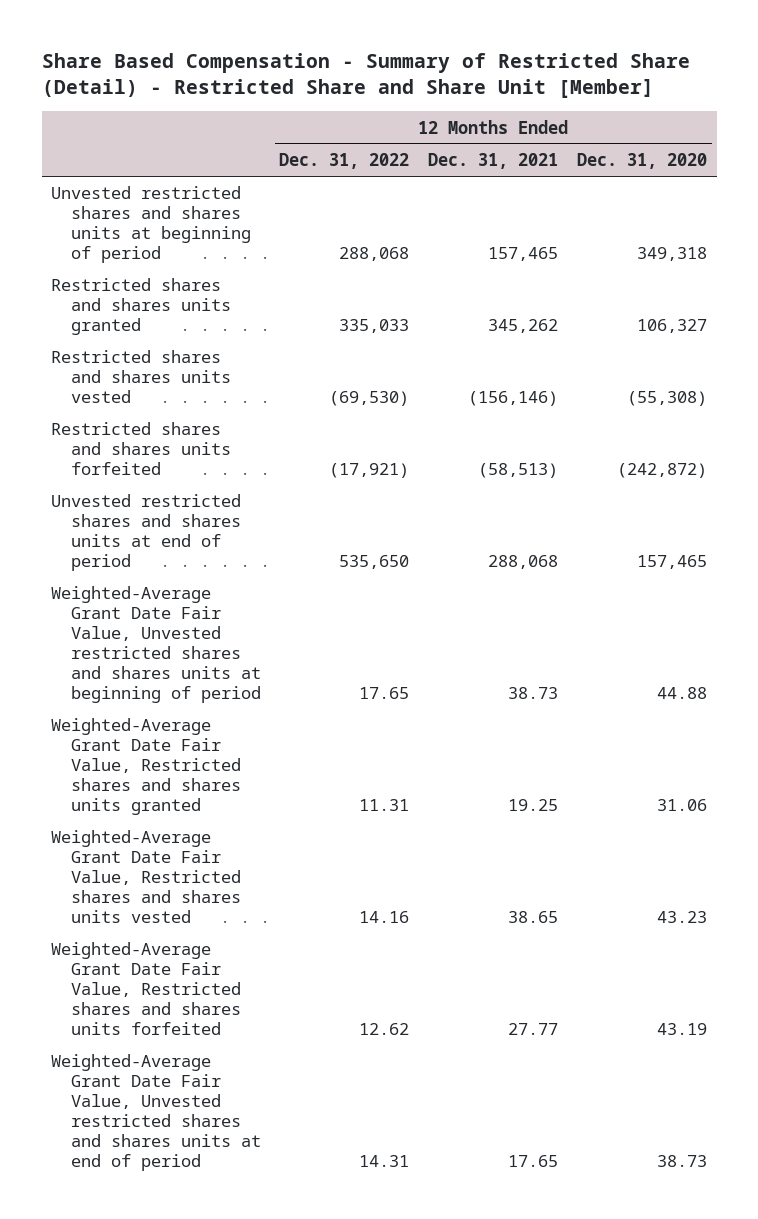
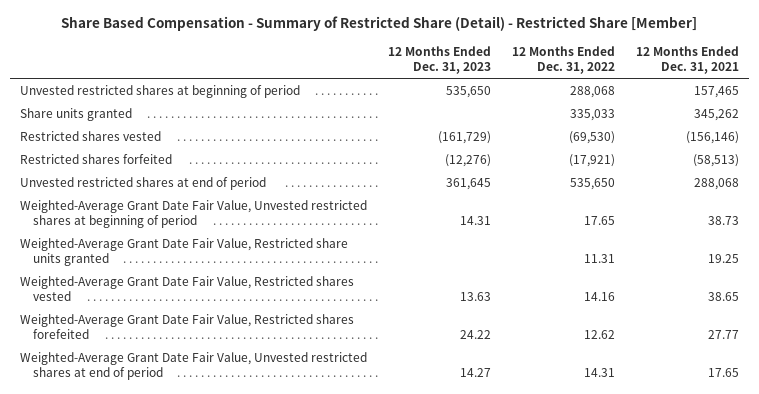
[41,53,690,99] Share Based Compensation - Summary of Restricted Share (Detail) - Restricted Share and Share Unit [Member] -> [61,16,698,32] Share Based Compensation - Summary of Restricted Share (Detail) - Restricted Share [Member]
[577,153,708,170] Dec. 31, 2020 -> none
none -> [388,45,492,74] 12 Months Ended Dec. 31, 2023
[51,186,251,263] Unvested restricted shares and shares units at beginning of period -> [20,84,301,98] Unvested restricted shares at beginning of period
[51,278,231,335] Restricted shares and shares units granted -> [20,107,133,121] Share units granted
[51,350,231,403] Restricted shares and shares units vested -> [20,130,162,141] Restricted shares vested
[51,422,231,475] Restricted shares and shares units forfeited -> [20,153,173,164] Restricted shares forfeited
[51,494,242,571] Unvested restricted shares and shares units at end of period -> [20,176,267,190] Unvested restricted shares at end of period
[51,586,261,703] Weighted-Average Grant Date Fair Value, Unvested restricted shares and shares units at beginning of period -> [20,199,368,228] Weighted-Average Grant Date Fair Value, Unvested restricted shares at beginning of period
[51,718,241,815] Weighted-Average Grant Date Fair Value, Restricted shares and shares units granted -> [20,237,349,266] Weighted-Average Grant Date Fair Value, Restricted share units granted
[51,830,241,923] Weighted-Average Grant Date Fair Value, Restricted shares and shares units vested -> [20,275,355,301] Weighted-Average Grant Date Fair Value, Restricted shares vested
[51,942,241,1035] Weighted-Average Grant Date Fair Value, Restricted shares and shares units forfeited -> [20,313,355,339] Weighted-Average Grant Date Fair Value, Restricted shares forefeited
[51,1054,261,1171] Weighted-Average Grant Date Fair Value, Unvested restricted shares and shares units at end of period -> [20,351,368,380] Weighted-Average Grant Date Fair Value, Unvested restricted shares at end of period

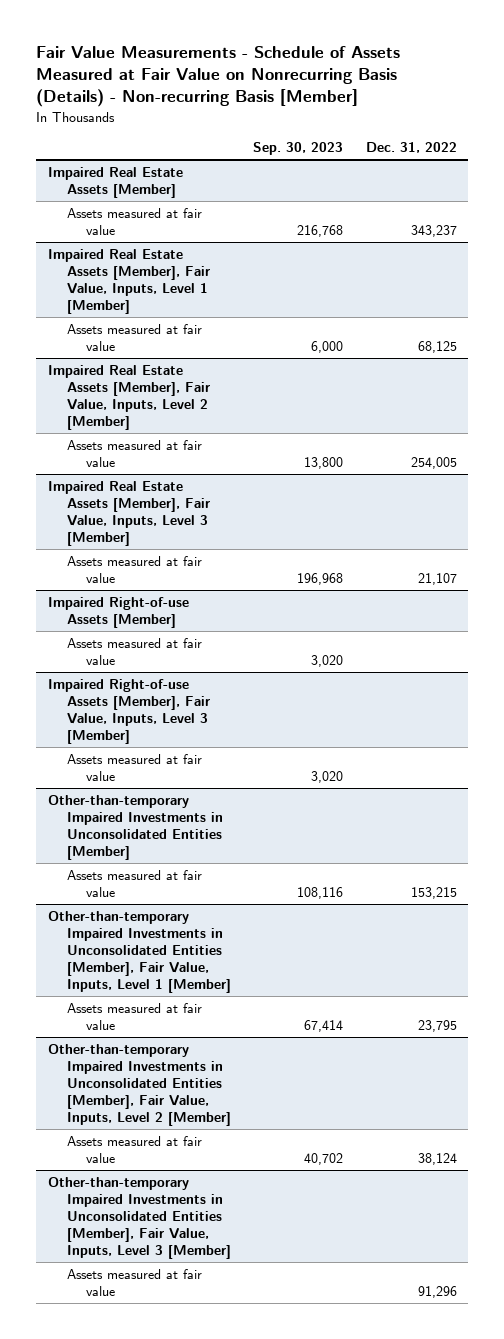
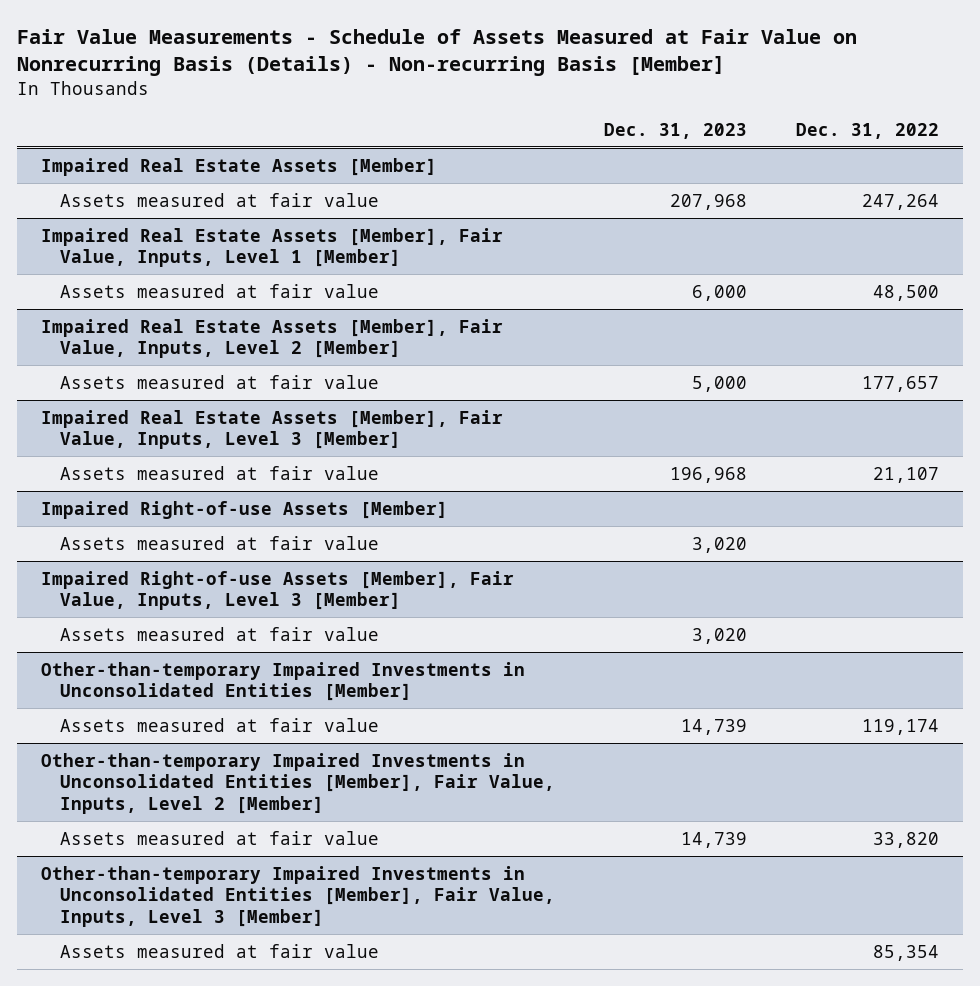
[253,142,344,156] Sep. 30, 2023 -> none
none -> [603,122,747,139] Dec. 31, 2023
[410,224,457,237] 343,237 -> [861,193,939,210] 247,264
[417,340,457,353] 68,125 -> [872,284,939,301] 48,500
[410,456,457,469] 254,005 -> [861,375,939,392] 177,657
[47,910,231,994] Other-than-temporary Impaired Investments in Unconsolidated Entities [Member], Fair Value, Inputs, Level 1 [Member] -> none
[66,1002,202,1030] Assets measured at fair value -> none
[410,886,457,899] 153,215 -> [861,718,939,735] 119,174
[417,1152,457,1165] 38,124 -> [872,831,939,848] 33,820
[417,1285,457,1298] 91,296 -> [872,944,939,961] 85,354

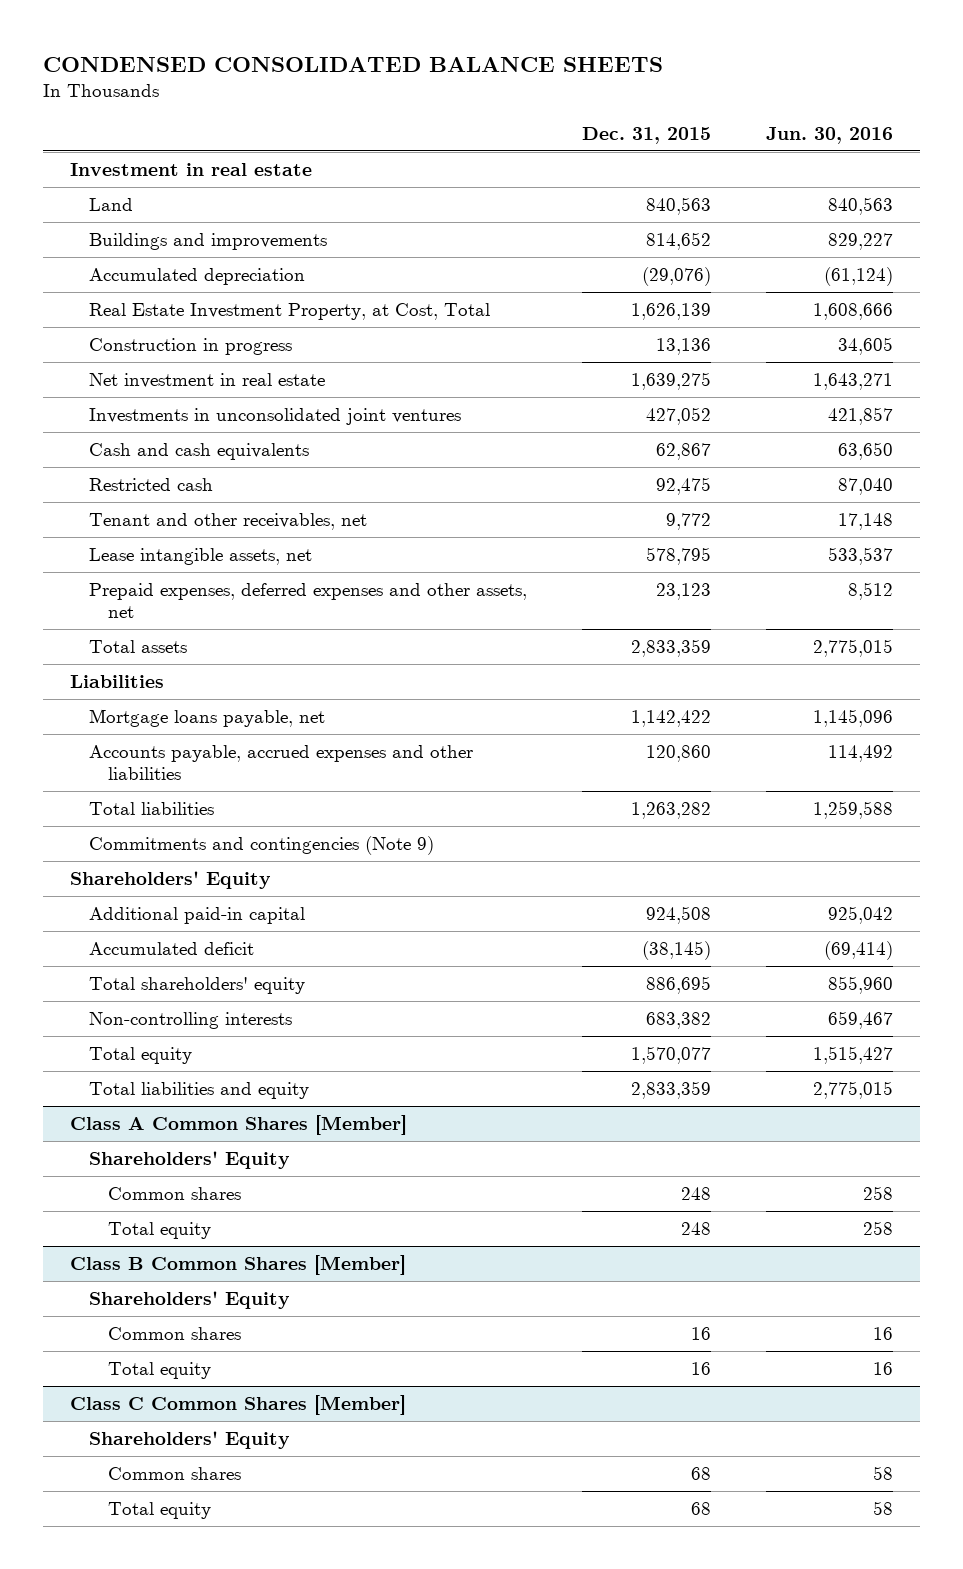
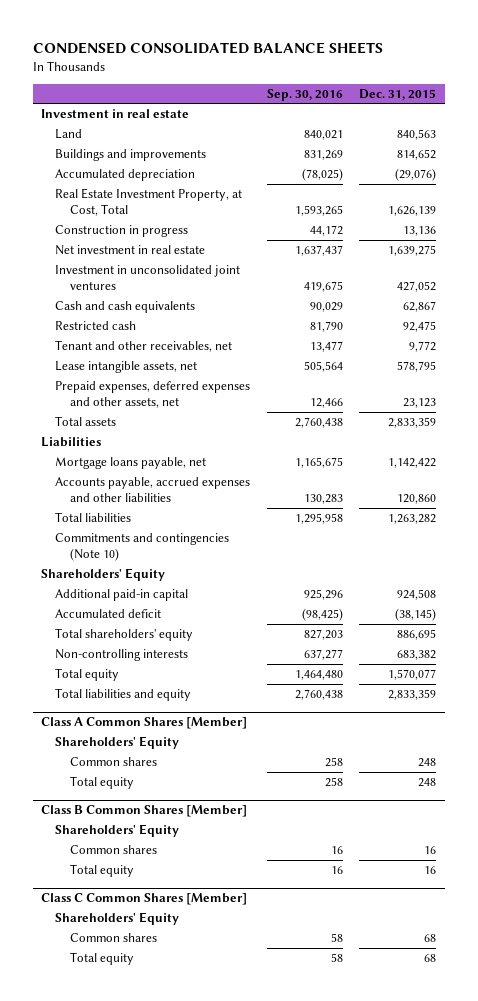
[765,127,893,145] Jun. 30, 2016 -> none
none -> [266,88,343,101] Sep. 30, 2016
[89,407,462,425] Investments in unconsolidated joint ventures -> [55,265,241,291] Investment in unconsolidated joint ventures
[89,835,435,855] Commitments and contingencies (Note 9) -> [55,533,230,562] Commitments and contingencies (Note 10)

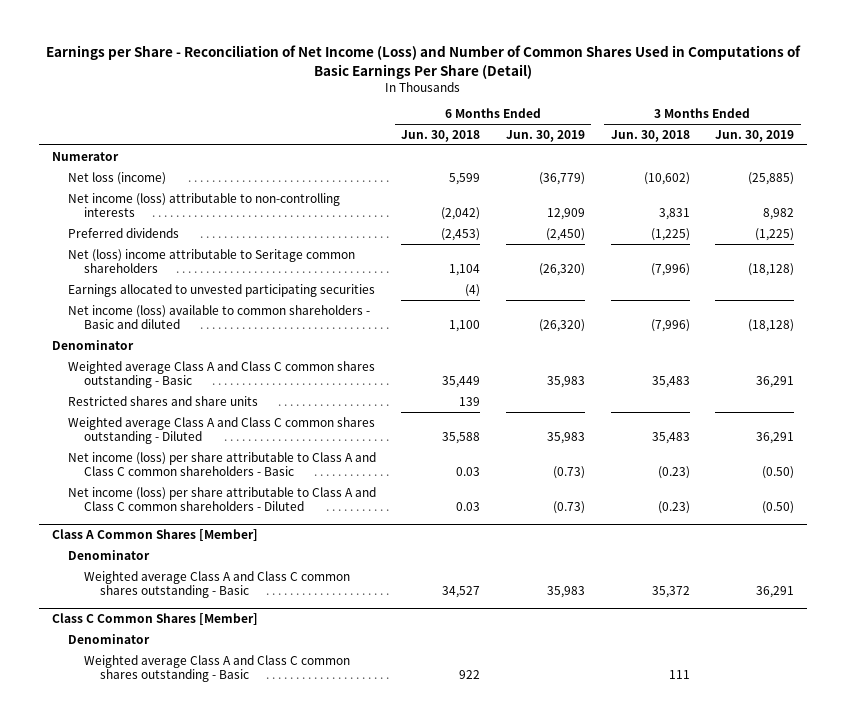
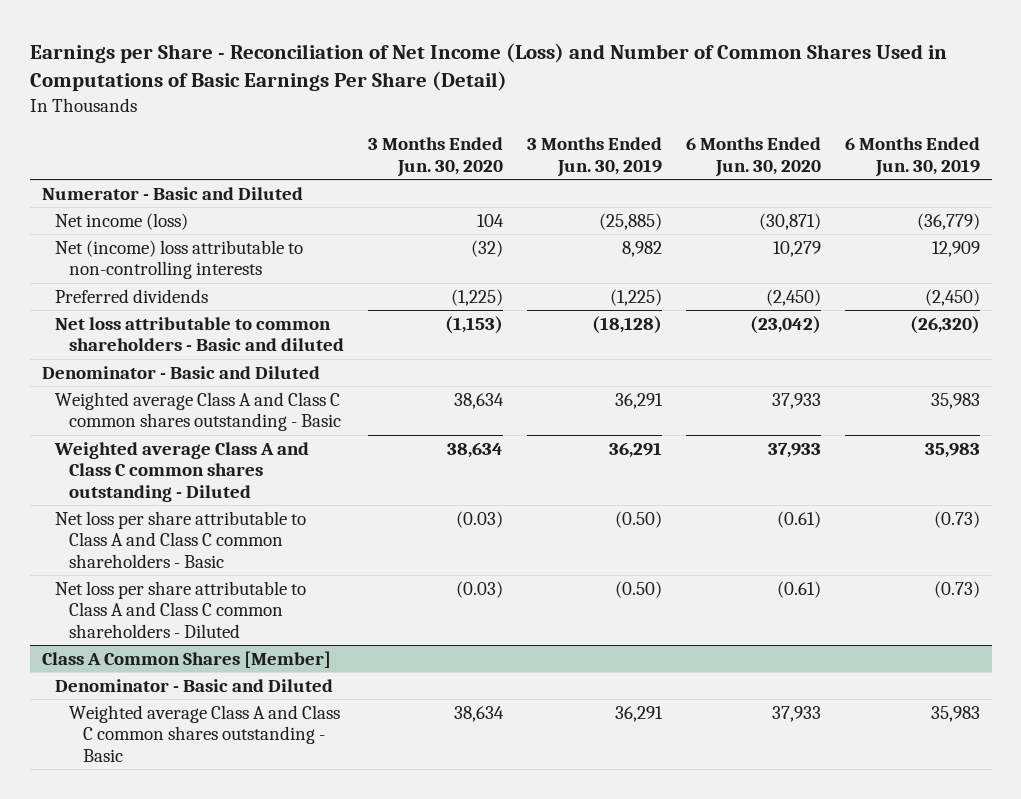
[401,129,481,142] Jun. 30, 2018 -> none
[610,129,690,142] Jun. 30, 2018 -> none
none -> [367,137,503,177] 3 Months Ended Jun. 30, 2020
none -> [685,137,821,177] 6 Months Ended Jun. 30, 2020
[51,151,119,161] Numerator -> [41,186,303,200] Numerator - Basic and Diluted
[67,171,166,185] Net loss (income) -> [55,212,189,230] Net income (loss)
[67,192,340,218] Net income (loss) attributable to non-controlling interests -> [55,239,304,280] Net (income) loss attributable to non-controlling interests
[67,248,355,274] Net (loss) income attributable to Seritage common shareholders -> none
[67,283,375,297] Earnings allocated to unvested participating securities -> none
[67,304,370,330] Net income (loss) available to common shareholders - Basic and diluted -> [55,316,344,352] Net loss attributable to common shareholders - Basic and diluted
[51,339,134,350] Denominator -> [41,365,320,379] Denominator - Basic and Diluted
[67,395,258,406] Restricted shares and share units -> none
[67,451,376,477] Net income (loss) per share attributable to Class A and Class C common shareholders - Basic -> [55,510,307,568] Net loss per share attributable to Class A and Class C common shareholders - Basic
[67,486,376,512] Net income (loss) per share attributable to Class A and Class C common shareholders - Diluted -> [55,580,307,638] Net loss per share attributable to Class A and Class C common shareholders - Diluted
[67,549,150,560] Denominator -> [55,678,334,692] Denominator - Basic and Diluted
[51,612,258,625] Class C Common Shares [Member] -> none
[67,633,150,644] Denominator -> none
[84,654,351,683] Weighted average Class A and Class C common shares outstanding - Basic -> none

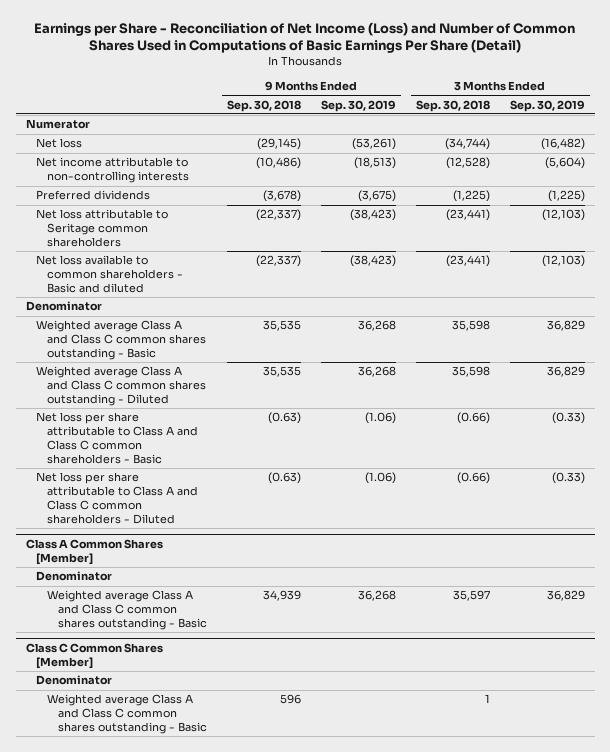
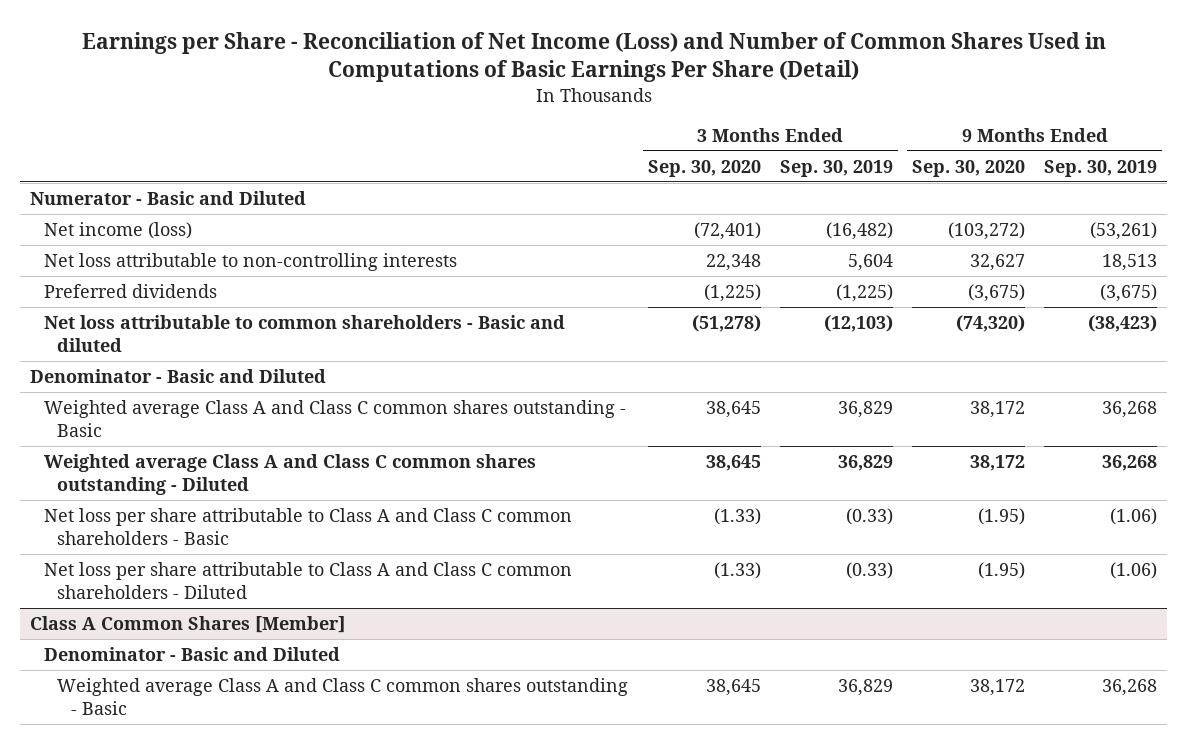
[226,99,301,112] Sep. 30, 2018 -> none
[415,99,490,112] Sep. 30, 2018 -> none
none -> [647,159,761,177] Sep. 30, 2020
none -> [912,159,1026,177] Sep. 30, 2020
[25,119,90,130] Numerator -> [29,191,306,206] Numerator - Basic and Diluted
[36,138,83,149] Net loss -> [43,222,192,240] Net income (loss)
[36,157,190,184] Net income attributable to non-controlling interests -> [43,253,457,272] Net loss attributable to non-controlling interests
[353,157,396,170] (18,513) -> [1102,254,1158,272] 18,513
[544,157,585,170] (5,604) -> [847,254,893,272] 5,604
[36,209,169,248] Net loss attributable to Seritage common shareholders -> none
[36,255,184,294] Net loss available to common shareholders - Basic and diluted -> [43,315,565,353] Net loss attributable to common shareholders - Basic and diluted
[25,301,102,312] Denominator -> [29,369,326,384] Denominator - Basic and Diluted
[36,571,113,582] Denominator -> [43,647,340,662] Denominator - Basic and Diluted
[25,643,163,670] Class C Common Shares [Member] -> none
[36,675,113,686] Denominator -> none
[47,694,207,735] Weighted average Class A and Class C common shares outstanding - Basic -> none

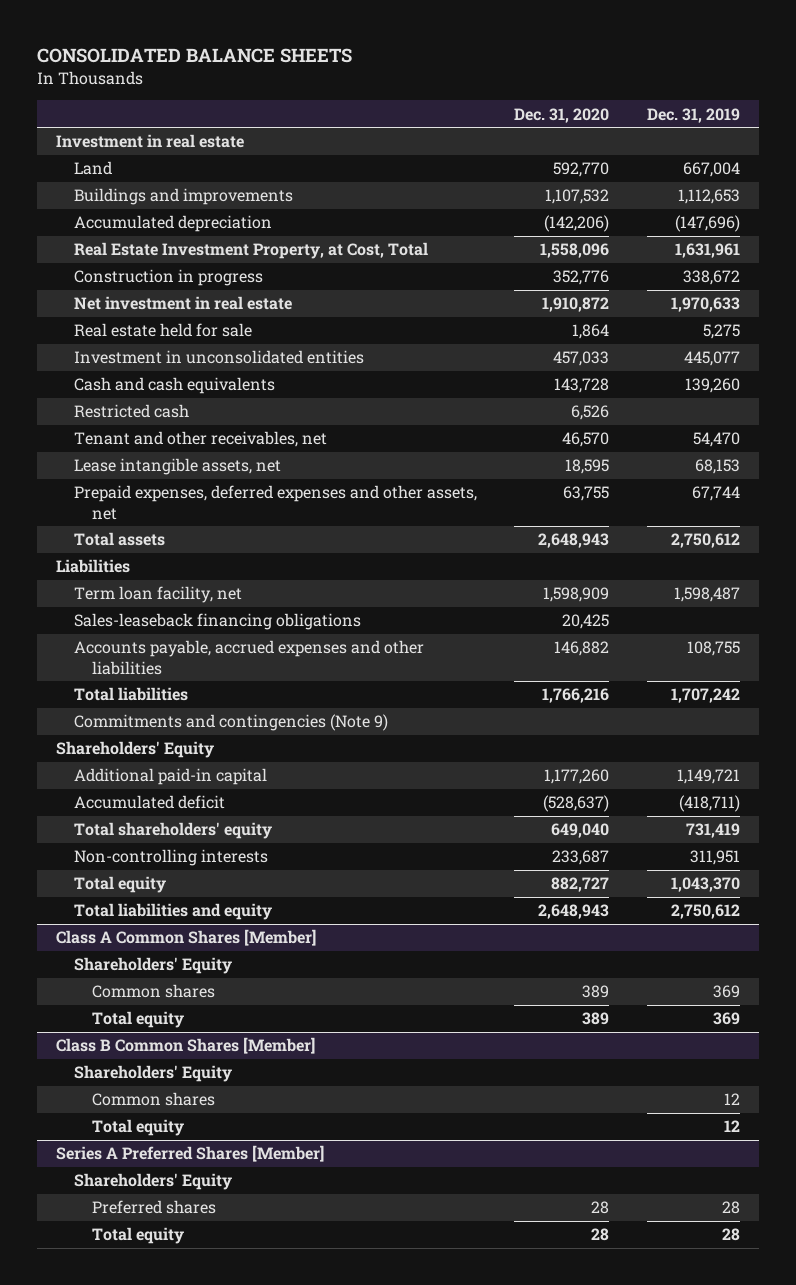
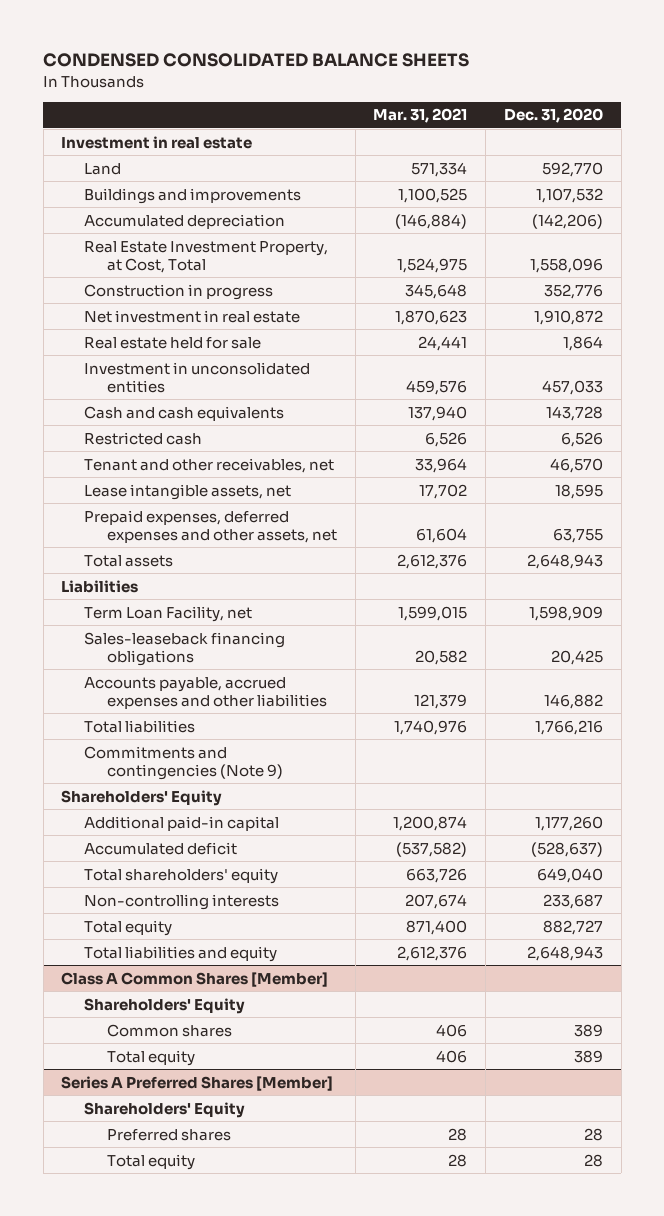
[37,48,353,64] CONSOLIDATED BALANCE SHEETS -> [43,53,470,68] CONDENSED CONSOLIDATED BALANCE SHEETS
[647,107,741,123] Dec. 31, 2019 -> none
none -> [373,108,468,124] Mar. 31, 2021
[73,586,242,604] Term loan facility, net -> [84,605,253,622] Term Loan Facility, net
[55,1037,315,1055] Class B Common Shares [Member] -> none
[73,1065,232,1083] Shareholders' Equity -> none
[91,1092,215,1107] Common shares -> none
[91,1119,184,1137] Total equity -> none

